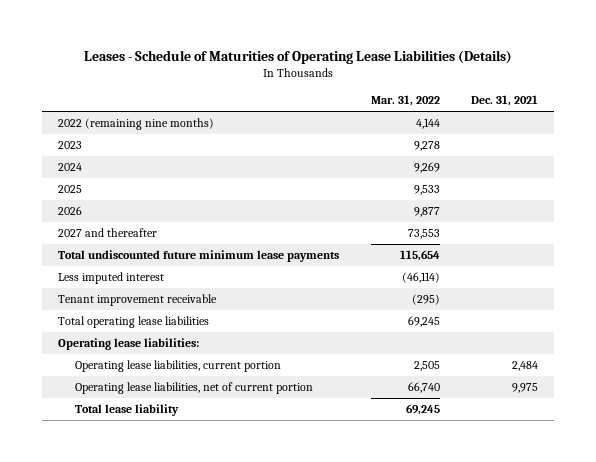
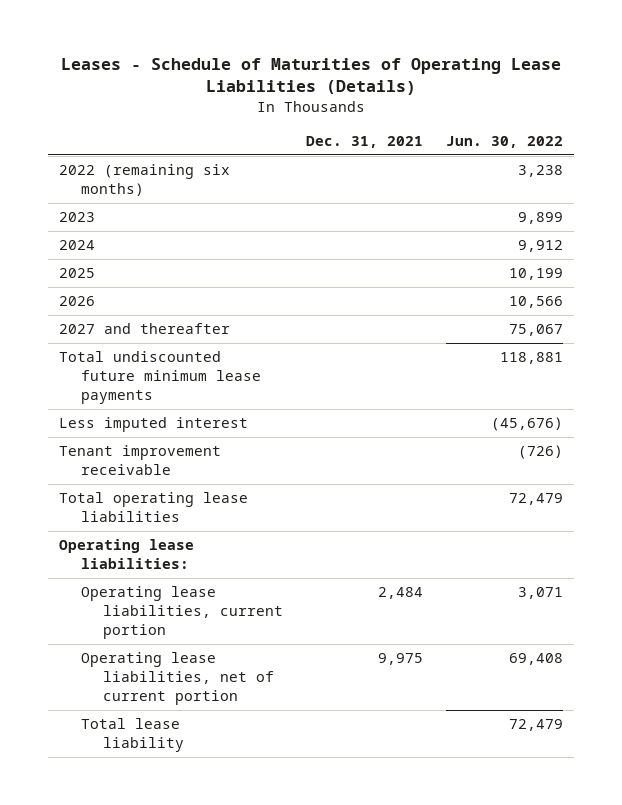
[370,95,440,107] Mar. 31, 2022 -> none
none -> [445,135,563,148] Jun. 30, 2022
[57,117,214,130] 2022 (remaining nine months) -> [59,164,231,196] 2022 (remaining six months)

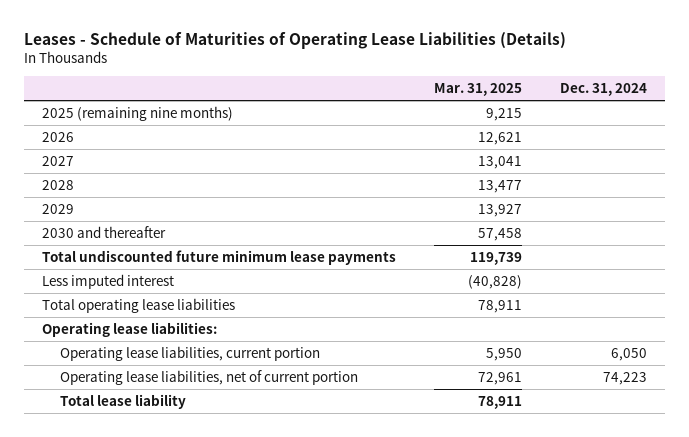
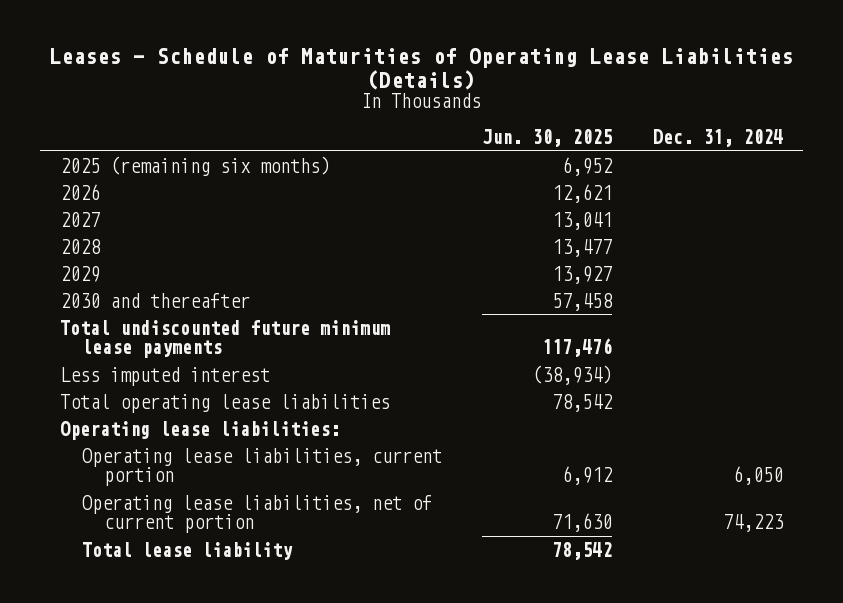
[433,83,522,97] Mar. 31, 2025 -> none
none -> [482,129,613,148] Jun. 30, 2025
[42,105,234,121] 2025 (remaining nine months) -> [60,155,331,176] 2025 (remaining six months)

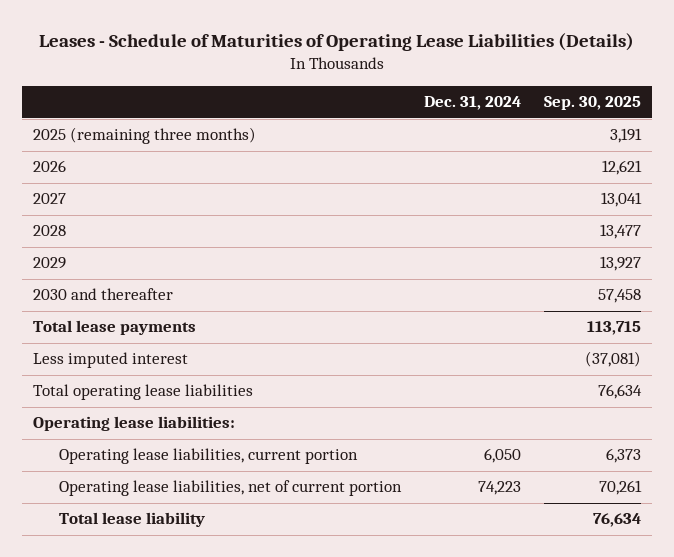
[482,129,613,148] Jun. 30, 2025 -> none
none -> [543,96,641,111] Sep. 30, 2025
[60,155,331,176] 2025 (remaining six months) -> [33,127,257,145] 2025 (remaining three months)
[60,319,391,359] Total undiscounted future minimum lease payments -> [33,320,197,336] Total lease payments

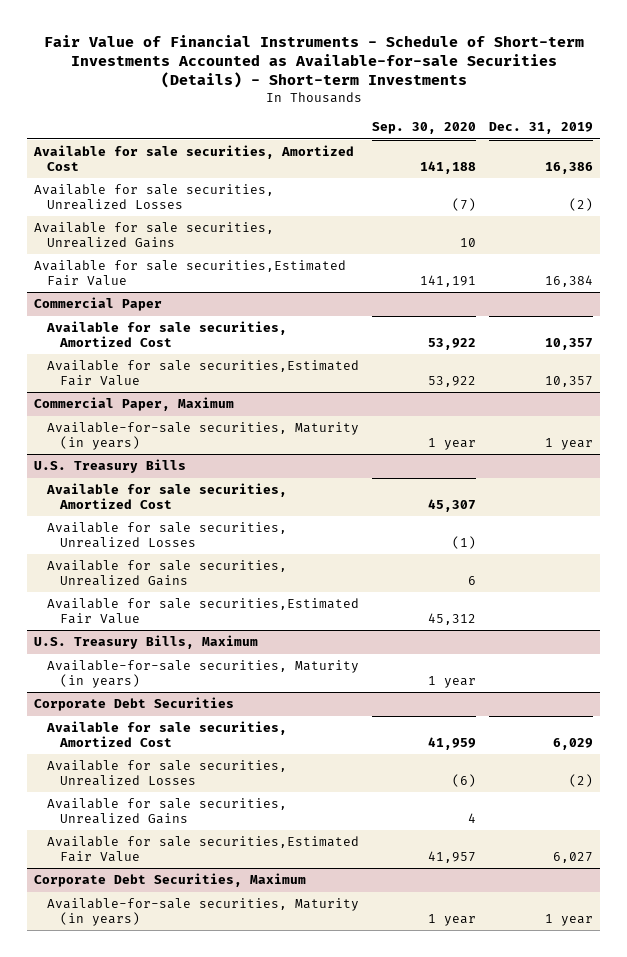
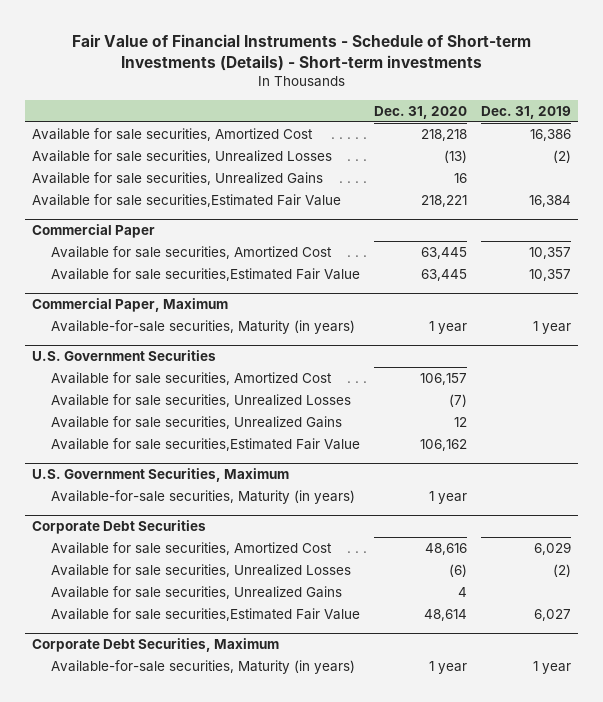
[43,34,584,89] Fair Value of Financial Instruments - Schedule of Short-term Investments Accounted as Available-for-sale Securities (Details) - Short-term Investments -> [71,33,531,71] Fair Value of Financial Instruments - Schedule of Short-term Investments (Details) - Short-term investments
[372,122,477,135] Sep. 30, 2020 -> none
none -> [374,105,468,119] Dec. 31, 2020
[33,459,186,474] U.S. Treasury Bills -> [32,350,217,362] U.S. Government Securities
[33,635,258,650] U.S. Treasury Bills, Maximum -> none
[46,660,359,688] Available-for-sale securities, Maturity (in years) -> none
none -> [32,468,290,483] U.S. Government Securities, Maximum
none -> [51,489,356,504] Available-for-sale securities, Maturity (in years)

